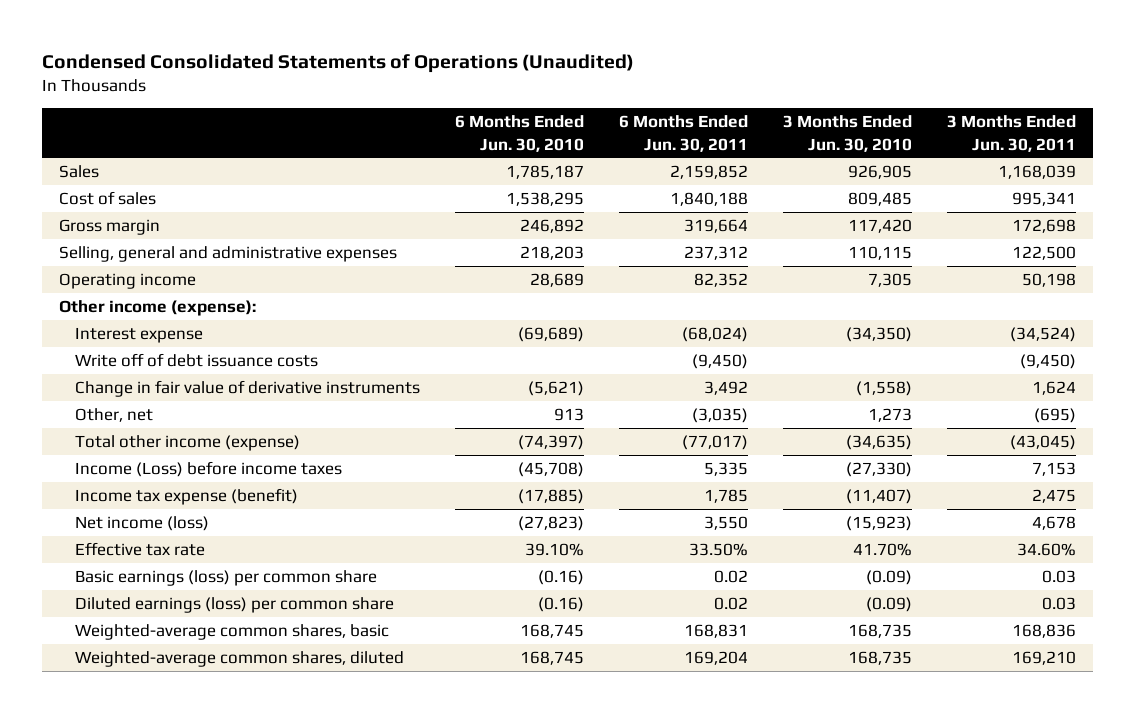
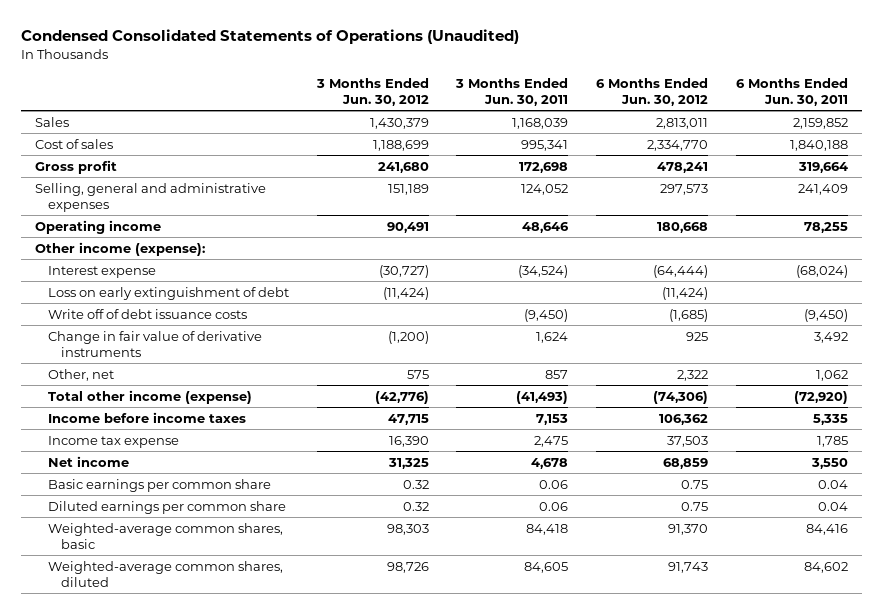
[454,115,584,152] 6 Months Ended Jun. 30, 2010 -> none
[782,115,912,152] 3 Months Ended Jun. 30, 2010 -> none
none -> [315,77,429,106] 3 Months Ended Jun. 30, 2012
none -> [596,77,709,106] 6 Months Ended Jun. 30, 2012
[59,218,161,235] Gross margin -> [34,159,117,174] Gross profit
[683,245,748,260] 237,312 -> [798,183,849,195] 241,409
[1011,245,1076,260] 122,500 -> [521,183,569,195] 124,052
[693,272,748,287] 82,352 -> [804,221,849,233] 78,255
[1021,272,1076,287] 50,198 -> [522,221,570,233] 48,646
none -> [47,286,289,300] Loss on early extinguishment of debt
[74,541,205,556] Effective tax rate -> none
[691,407,748,423] (3,035) -> [816,369,849,381] 1,062
[1033,407,1076,423] (695) -> [545,369,569,379] 857
[681,434,748,450] (77,017) -> [794,390,849,404] (72,920)
[1009,434,1076,450] (43,045) -> [516,390,569,404] (41,493)
[74,460,342,477] Income (Loss) before income taxes -> [47,411,246,423] Income before income taxes
[74,487,298,505] Income tax expense (benefit) -> [47,435,179,448] Income tax expense
[74,515,209,531] Net income (loss) -> [47,455,129,467] Net income
[74,569,377,586] Basic earnings (loss) per common share -> [47,478,271,492] Basic earnings per common share
[713,569,748,583] 0.02 -> [818,479,849,489] 0.04
[1041,569,1076,583] 0.03 -> [539,479,569,489] 0.06
[74,596,394,613] Diluted earnings (loss) per common share -> [47,500,286,514] Diluted earnings per common share
[713,596,748,610] 0.02 -> [818,501,849,511] 0.04
[1041,596,1076,610] 0.03 -> [539,501,569,511] 0.06
[683,623,748,638] 168,831 -> [806,523,849,535] 84,416
[1011,623,1076,638] 168,836 -> [526,523,569,535] 84,418
[683,650,748,665] 169,204 -> [804,561,849,573] 84,602
[1011,650,1076,665] 169,210 -> [524,561,569,573] 84,605

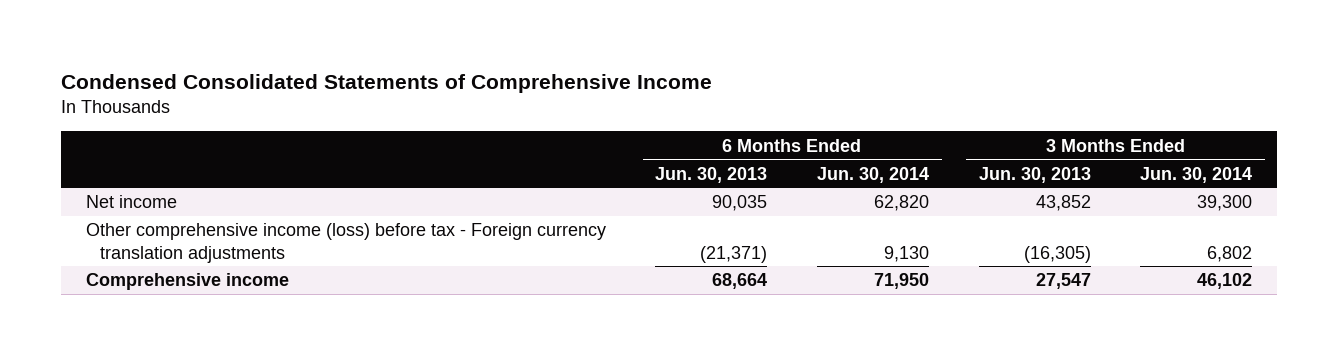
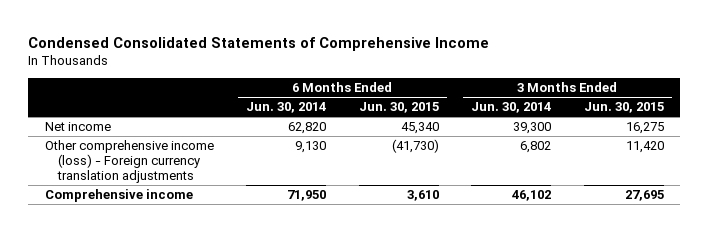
[655,166,768,183] Jun. 30, 2013 -> none
[978,166,1091,183] Jun. 30, 2013 -> none
none -> [358,102,439,114] Jun. 30, 2015
none -> [583,102,664,114] Jun. 30, 2015
[85,223,606,263] Other comprehensive income (loss) before tax - Foreign currency translation adjustments -> [44,140,214,183] Other comprehensive income (loss) - Foreign currency translation adjustments

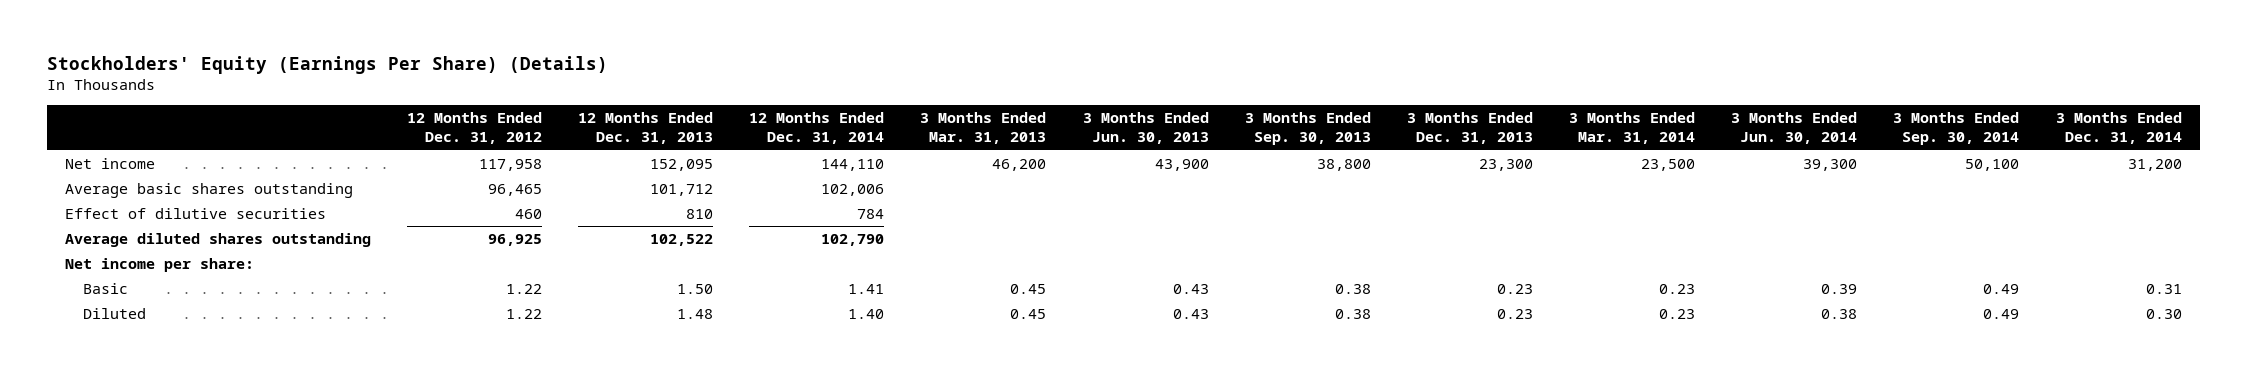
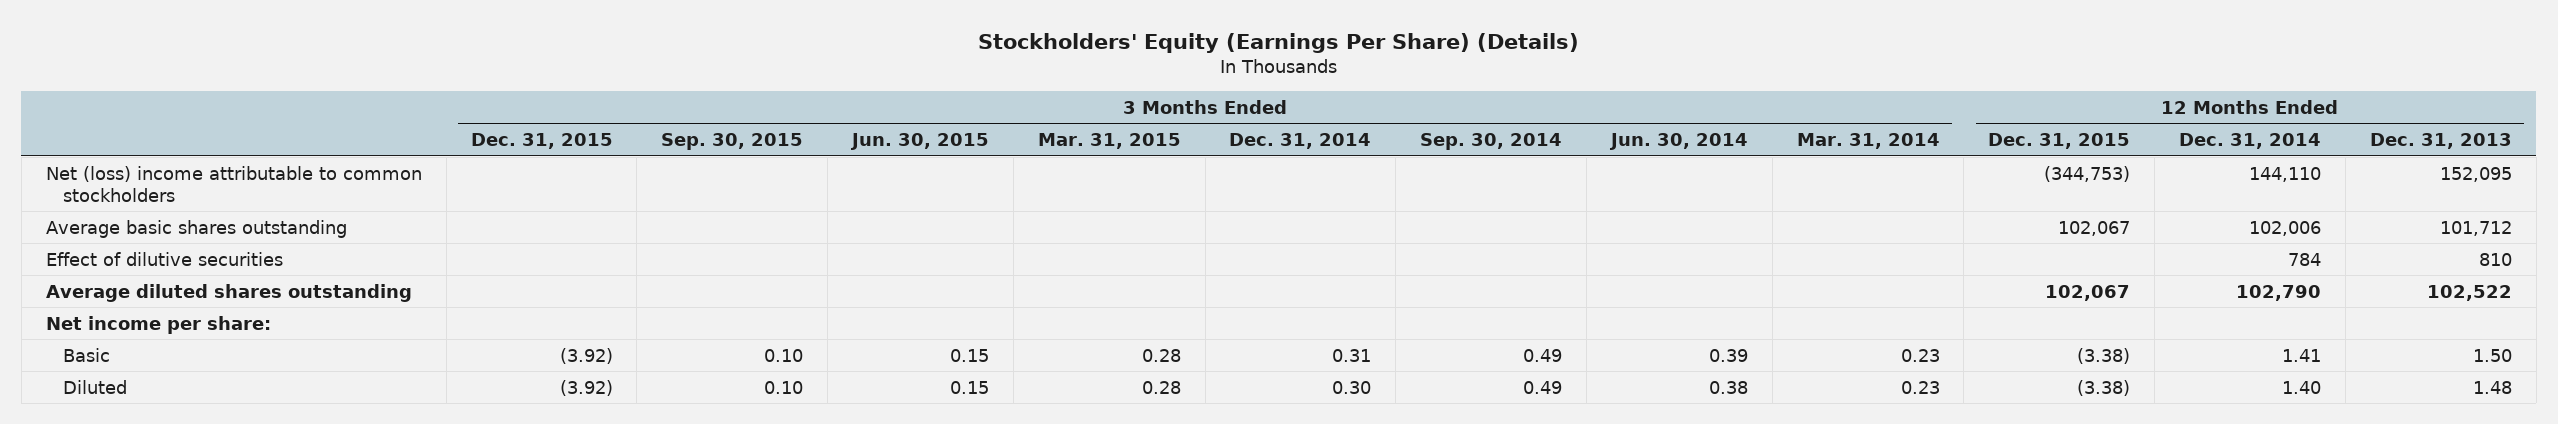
[406,112,542,145] 12 Months Ended Dec. 31, 2012 -> none
[920,112,1047,145] 3 Months Ended Mar. 31, 2013 -> none
[1082,112,1209,145] 3 Months Ended Jun. 30, 2013 -> none
[1244,112,1371,146] 3 Months Ended Sep. 30, 2013 -> none
[1406,112,1533,145] 3 Months Ended Dec. 31, 2013 -> none
none -> [470,133,613,150] Dec. 31, 2015
none -> [661,133,804,151] Sep. 30, 2015
none -> [849,133,989,151] Jun. 30, 2015
none -> [1037,133,1181,150] Mar. 31, 2015
none -> [1988,133,2131,150] Dec. 31, 2015
[64,158,155,170] Net income -> none
none -> [45,165,422,202] Net (loss) income attributable to common stockholders

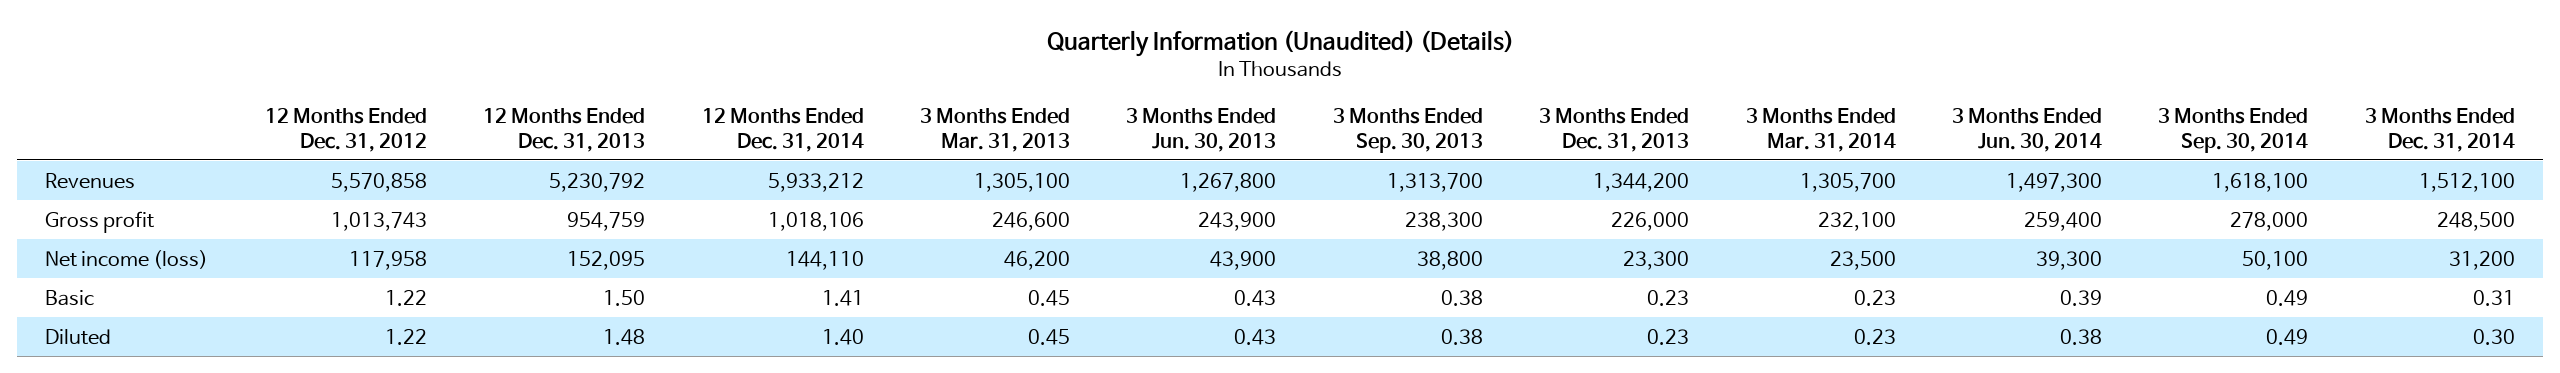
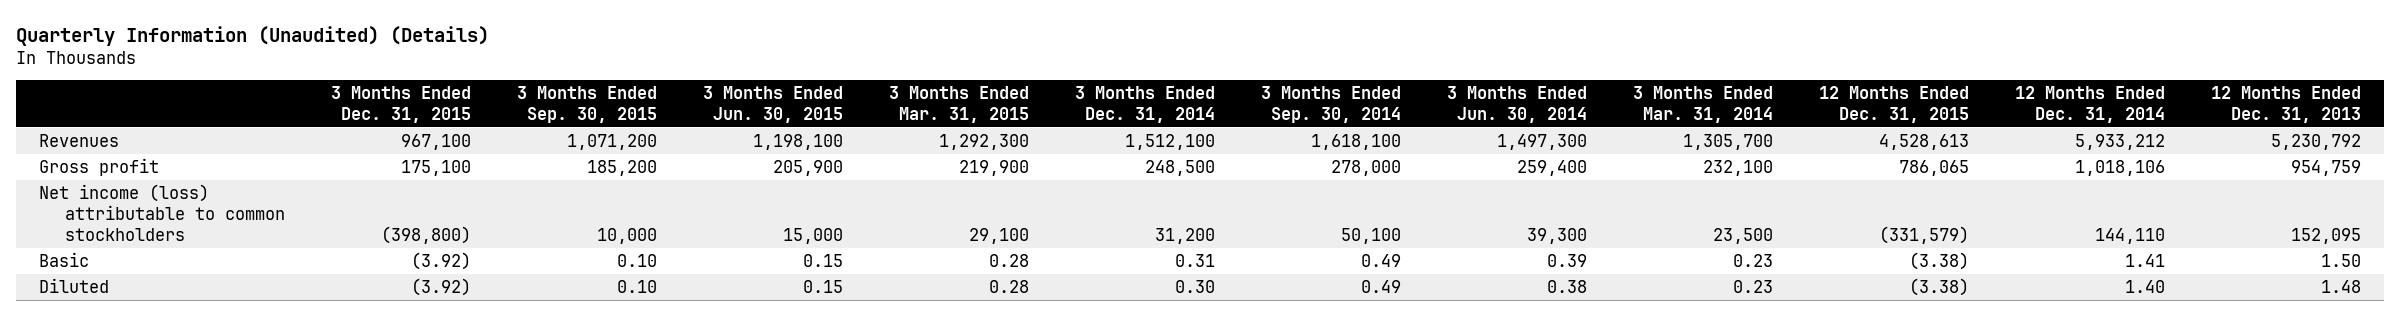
[264,107,427,152] 12 Months Ended Dec. 31, 2012 -> none
[920,107,1071,152] 3 Months Ended Mar. 31, 2013 -> none
[1126,107,1277,152] 3 Months Ended Jun. 30, 2013 -> none
[1332,107,1483,153] 3 Months Ended Sep. 30, 2013 -> none
[1539,107,1690,152] 3 Months Ended Dec. 31, 2013 -> none
none -> [331,86,472,124] 3 Months Ended Dec. 31, 2015
none -> [517,86,658,124] 3 Months Ended Sep. 30, 2015
none -> [703,86,844,124] 3 Months Ended Jun. 30, 2015
none -> [889,86,1030,124] 3 Months Ended Mar. 31, 2015
none -> [1819,86,1970,124] 12 Months Ended Dec. 31, 2015
[45,249,209,269] Net income (loss) -> [39,183,286,241] Net income (loss) attributable to common stockholders

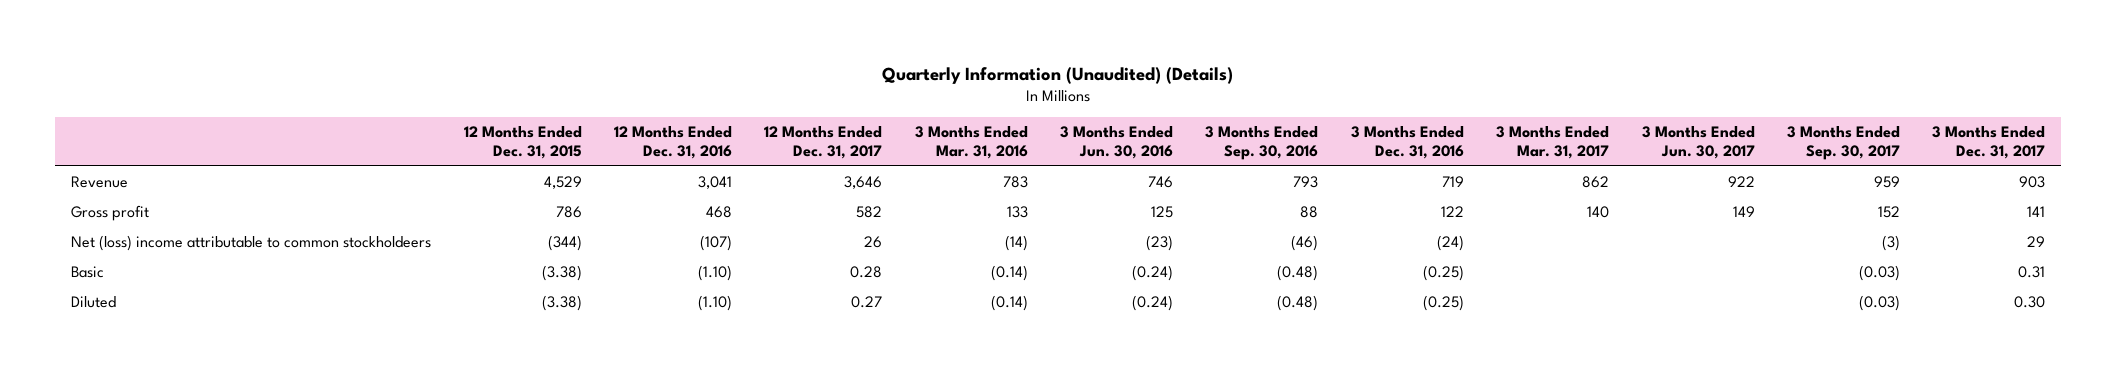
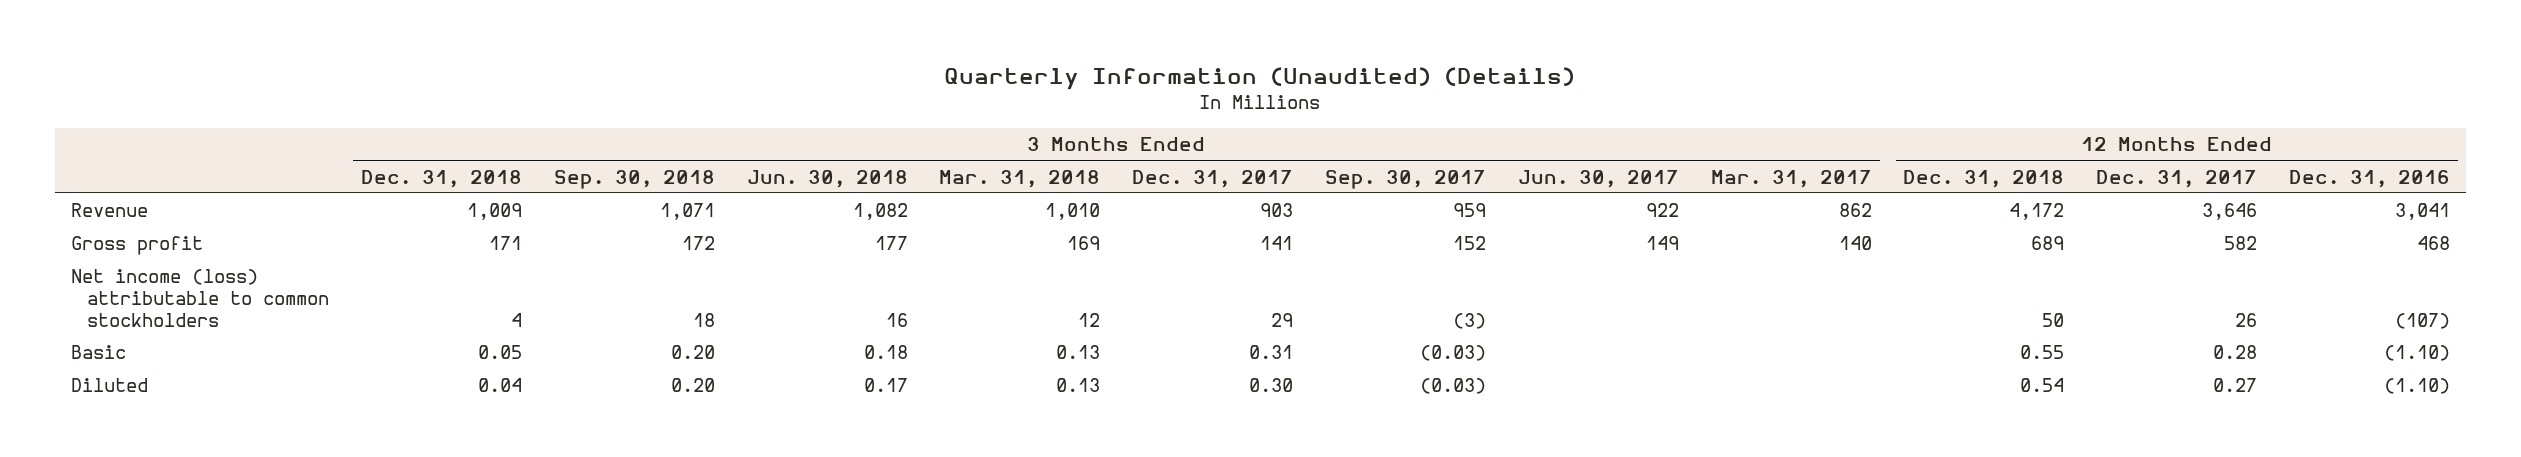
[463,126,582,160] 12 Months Ended Dec. 31, 2015 -> none
[914,126,1028,160] 3 Months Ended Mar. 31, 2016 -> none
[1060,126,1174,160] 3 Months Ended Jun. 30, 2016 -> none
[1205,126,1319,161] 3 Months Ended Sep. 30, 2016 -> none
[1350,126,1464,160] 3 Months Ended Dec. 31, 2016 -> none
none -> [360,169,522,188] Dec. 31, 2018
none -> [553,169,715,189] Sep. 30, 2018
none -> [746,169,908,188] Jun. 30, 2018
none -> [939,169,1101,188] Mar. 31, 2018
none -> [1903,169,2065,188] Dec. 31, 2018
[71,235,432,252] Net (loss) income attributable to common stockholdeers -> [70,269,330,327] Net income (loss) attributable to common stockholders

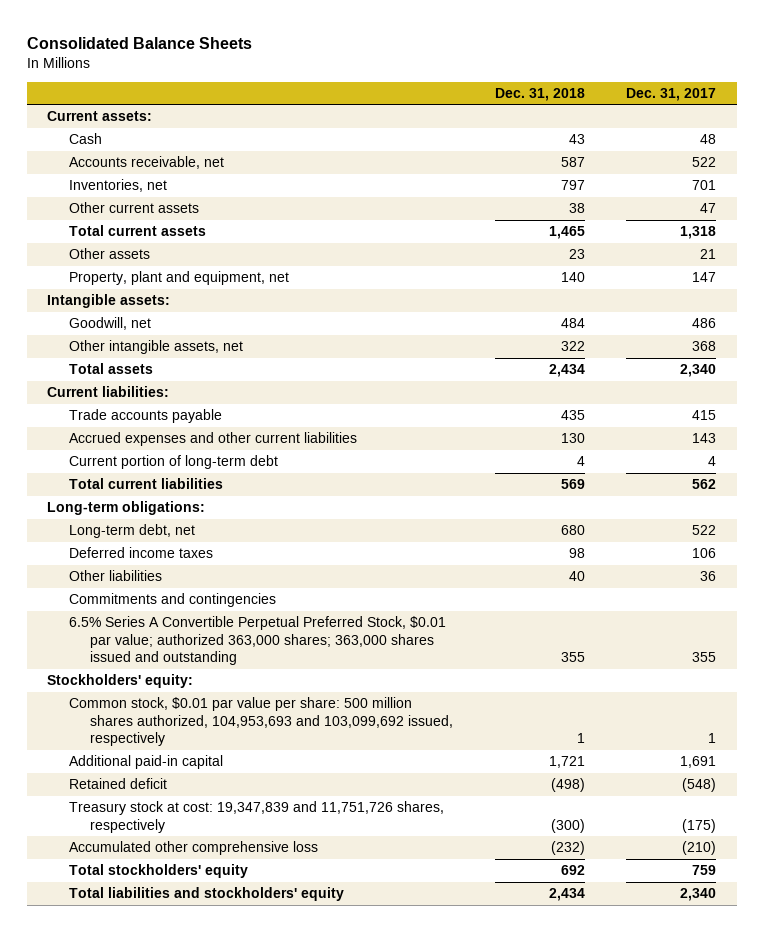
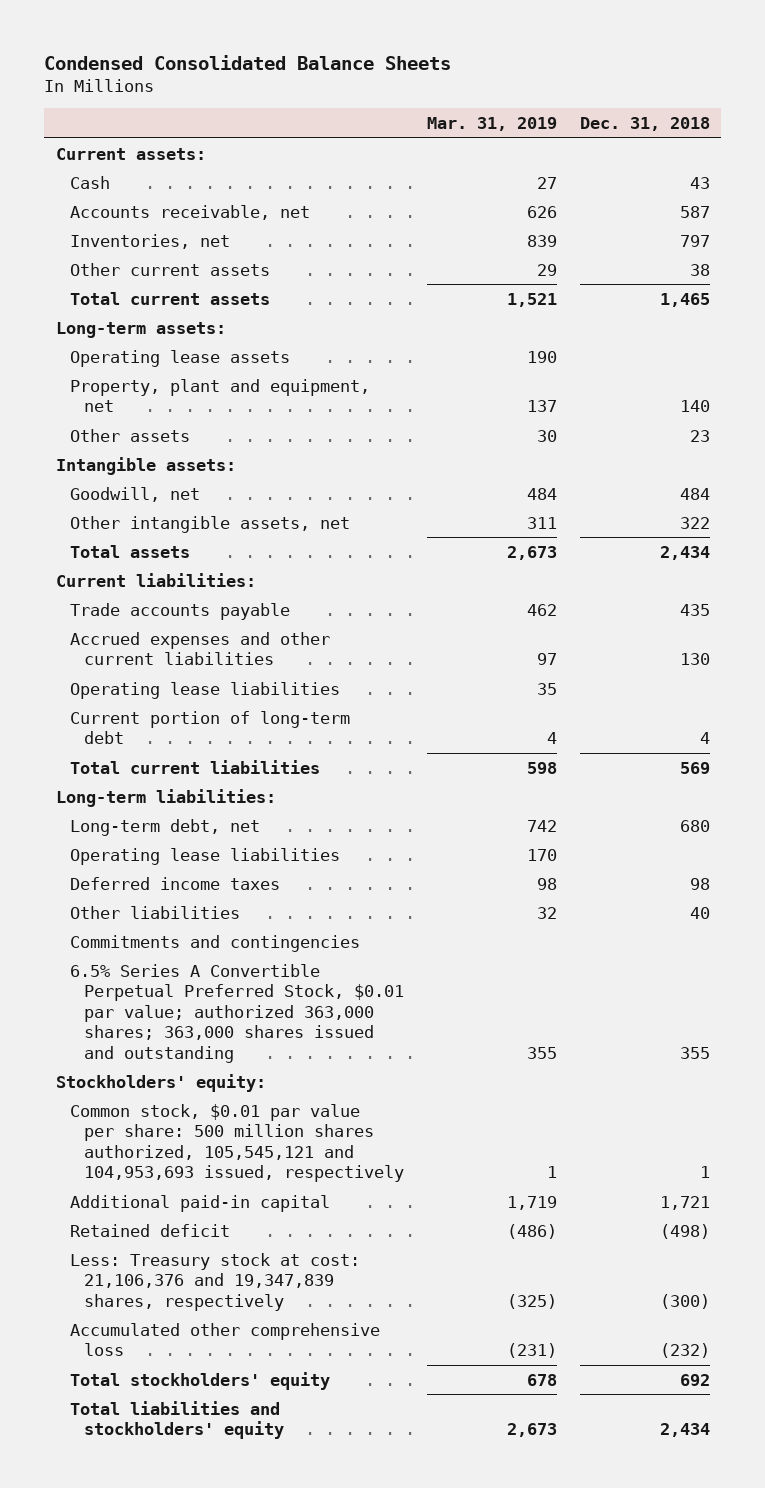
[26,36,252,49] Consolidated Balance Sheets -> [44,54,452,70] Condensed Consolidated Balance Sheets
[626,87,717,101] Dec. 31, 2017 -> none
none -> [426,117,557,132] Mar. 31, 2019
none -> [55,321,226,338] Long-term assets:
none -> [69,349,290,367] Operating lease assets
[68,248,150,260] Other assets -> [69,428,190,442] Other assets
none -> [69,681,340,699] Operating lease liabilities
[47,501,206,516] Long-term obligations: -> [55,788,276,807] Long-term liabilities:
none -> [69,847,340,865] Operating lease liabilities
[68,697,454,747] Common stock, $0.01 par value per share: 500 million shares authorized, 104,953,693 and 103,099,692 issued, respectively -> [69,1103,404,1183] Common stock, $0.01 par value per share: 500 million shares authorized, 105,545,121 and 104,953,693 issued, respectively
[68,801,444,833] Treasury stock at cost: 19,347,839 and 11,751,726 shares, respectively -> [69,1252,360,1311] Less: Treasury stock at cost: 21,106,376 and 19,347,839 shares, respectively

